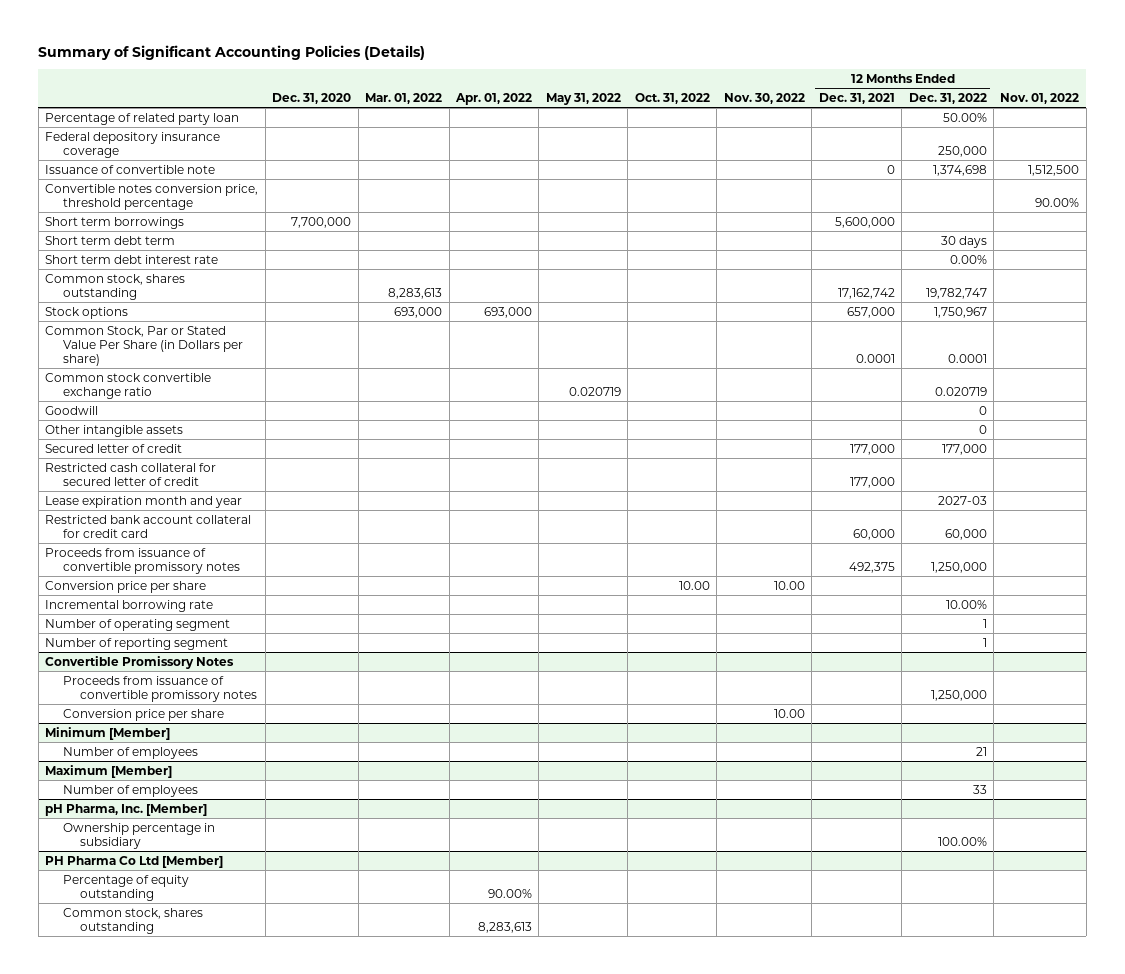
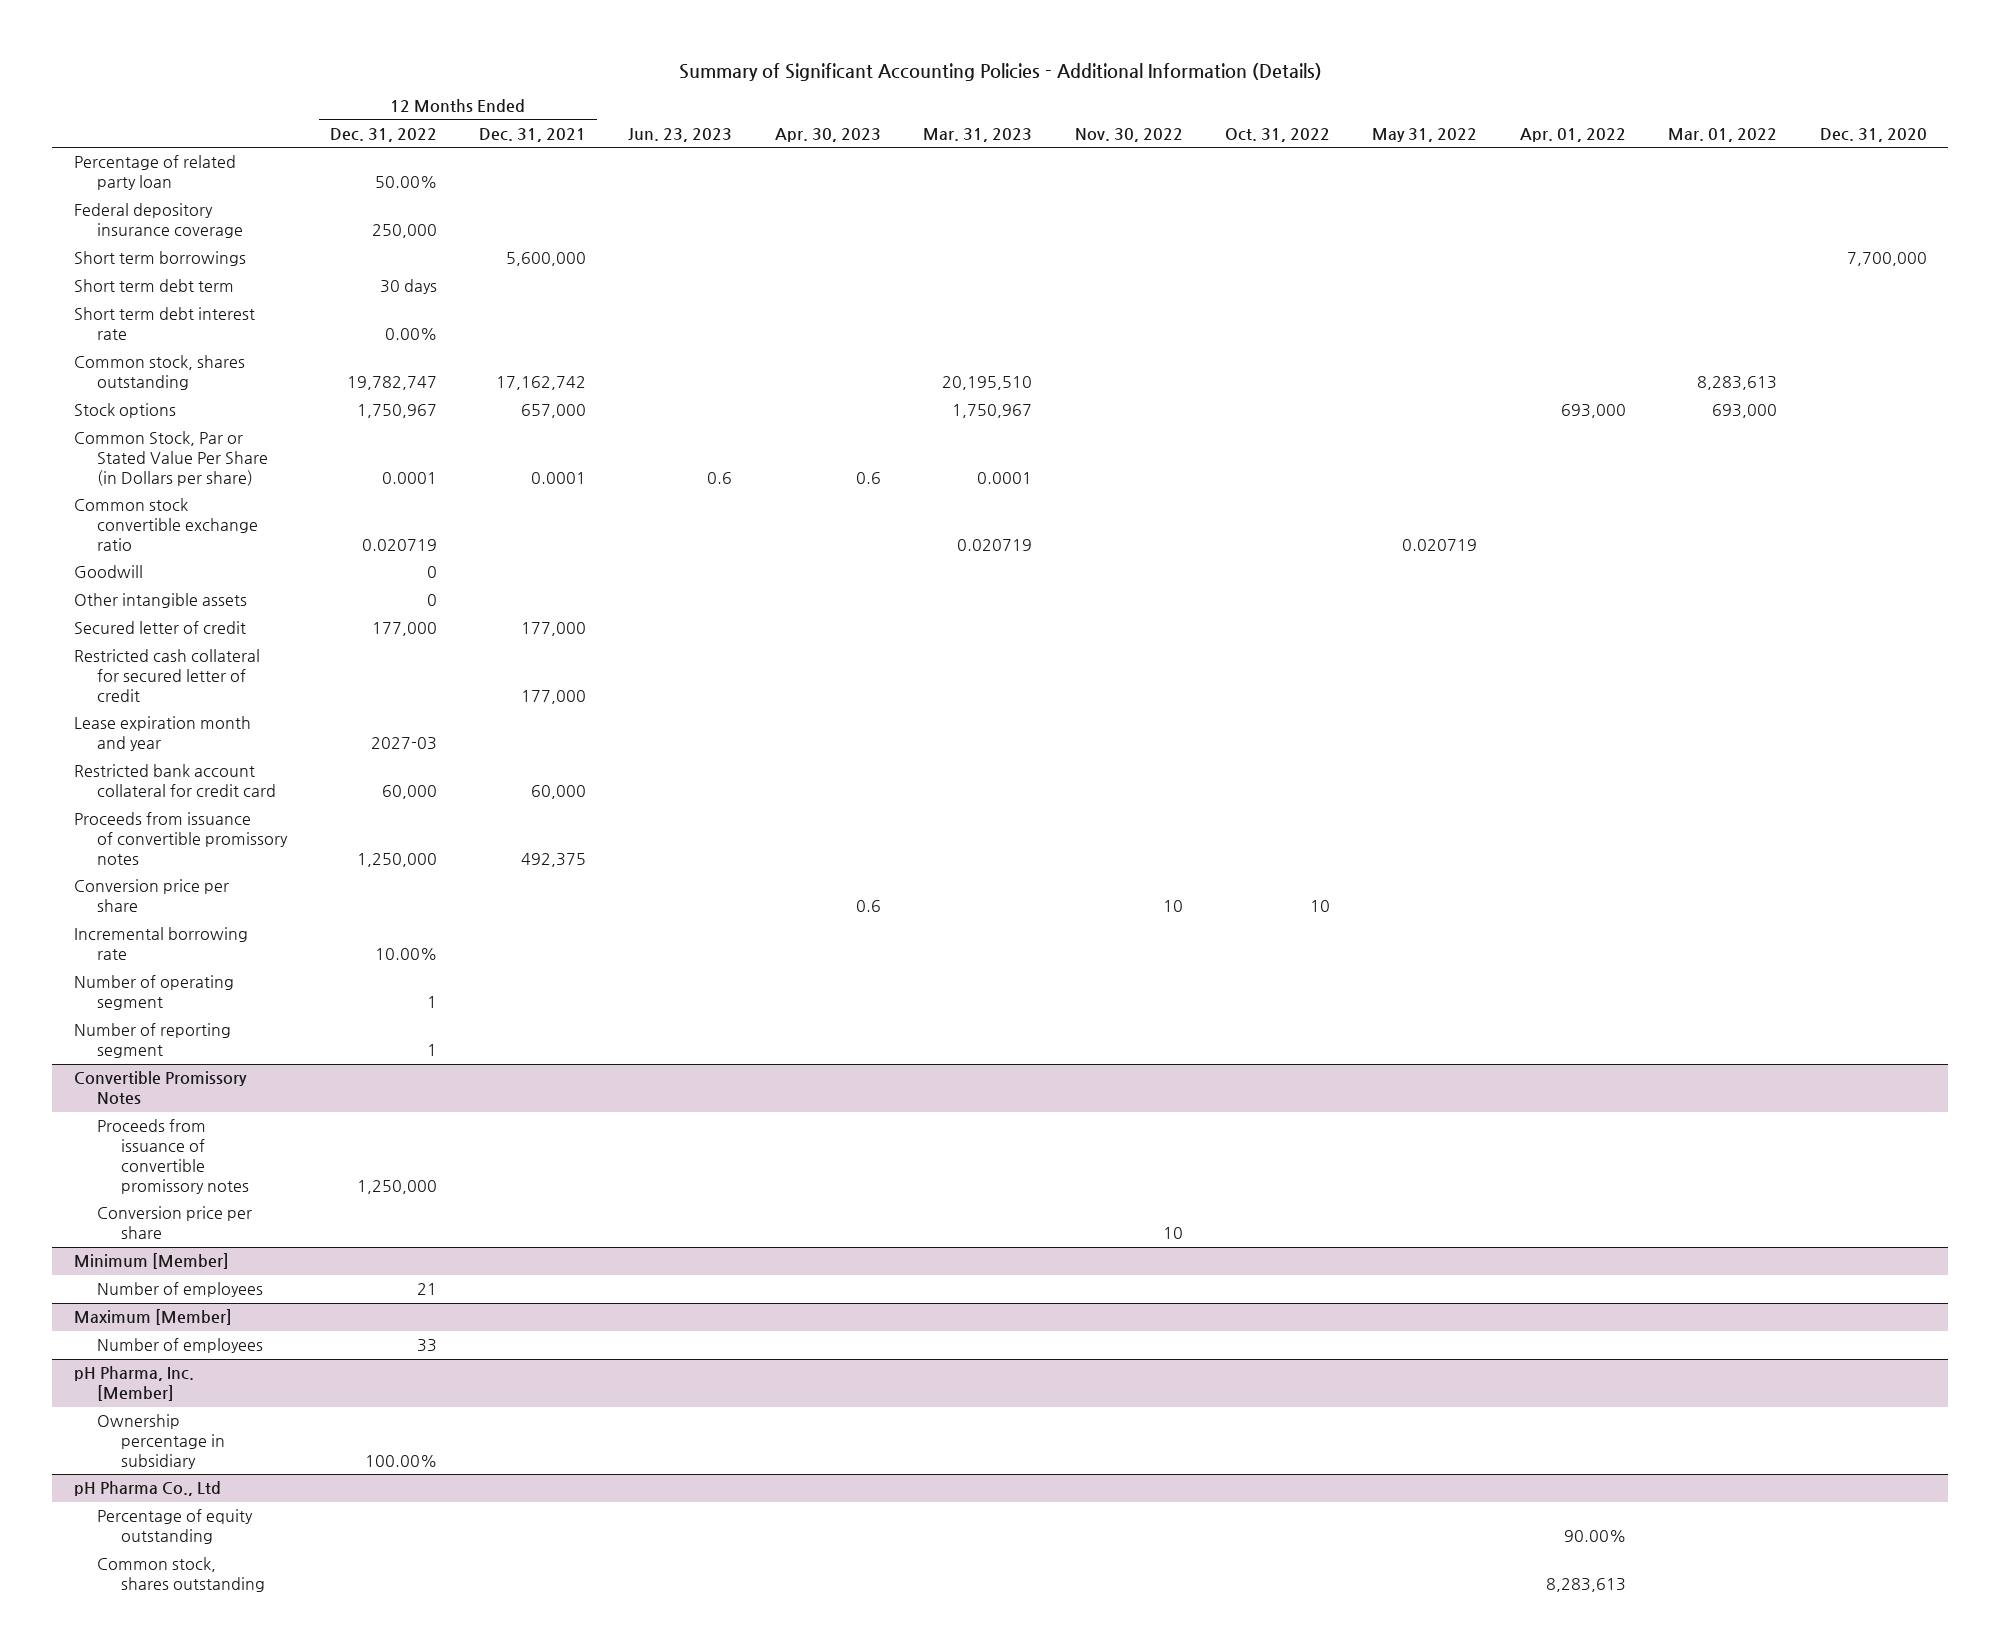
[38,44,426,60] Summary of Significant Accounting Policies (Details) -> [679,62,1323,81] Summary of Significant Accounting Policies - Additional Information (Details)
[1000,92,1080,104] Nov. 01, 2022 -> none
none -> [628,128,733,143] Jun. 23, 2023
none -> [774,128,881,143] Apr. 30, 2023
none -> [923,128,1033,143] Mar. 31, 2023
[45,164,216,174] Issuance of convertible note -> none
[45,183,259,210] Convertible notes conversion price, threshold percentage -> none
[678,580,710,590] 10.00 -> [1310,900,1331,913] 10
[773,580,805,590] 10.00 -> [1162,900,1183,913] 10
[773,708,805,718] 10.00 -> [1162,1227,1183,1240] 10
[45,855,224,868] PH Pharma Co Ltd [Member] -> [73,1481,221,1497] pH Pharma Co., Ltd

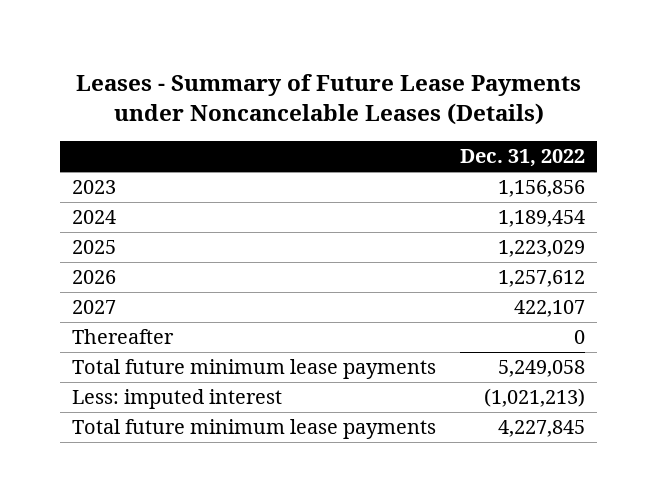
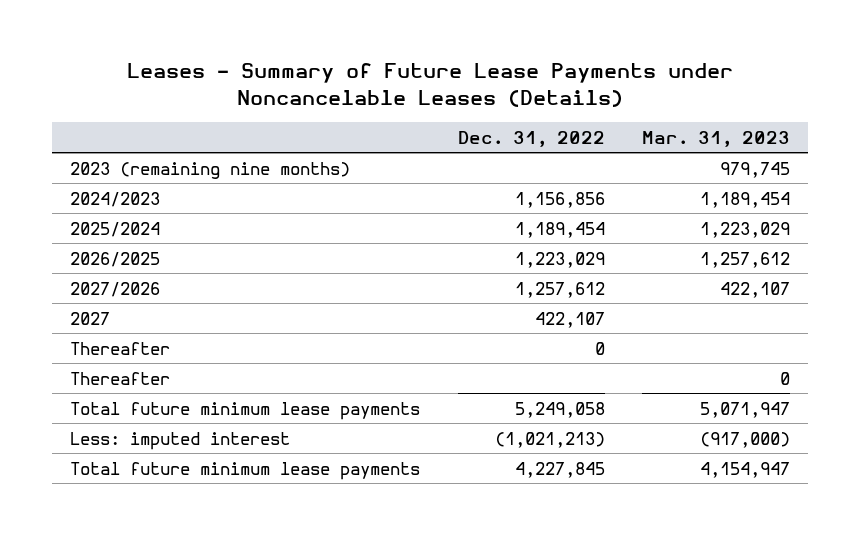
none -> [641,130,790,147] Mar. 31, 2023
none -> [70,161,351,179] 2023 (remaining nine months)
[72,180,117,195] 2023 -> [70,191,161,207] 2024/2023
[72,210,117,225] 2024 -> [70,221,161,237] 2025/2024
[72,240,117,255] 2025 -> [70,251,161,267] 2026/2025
[72,270,117,285] 2026 -> [70,281,161,297] 2027/2026
none -> [70,371,171,385] Thereafter

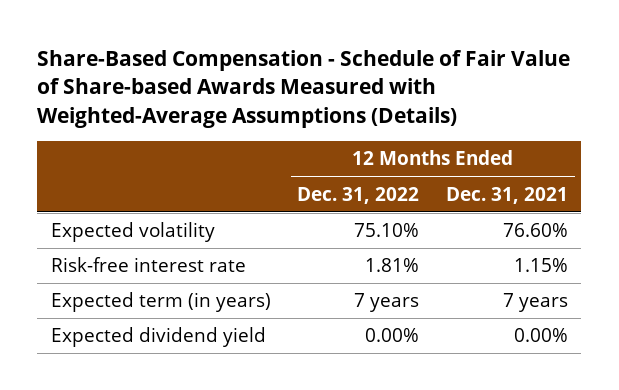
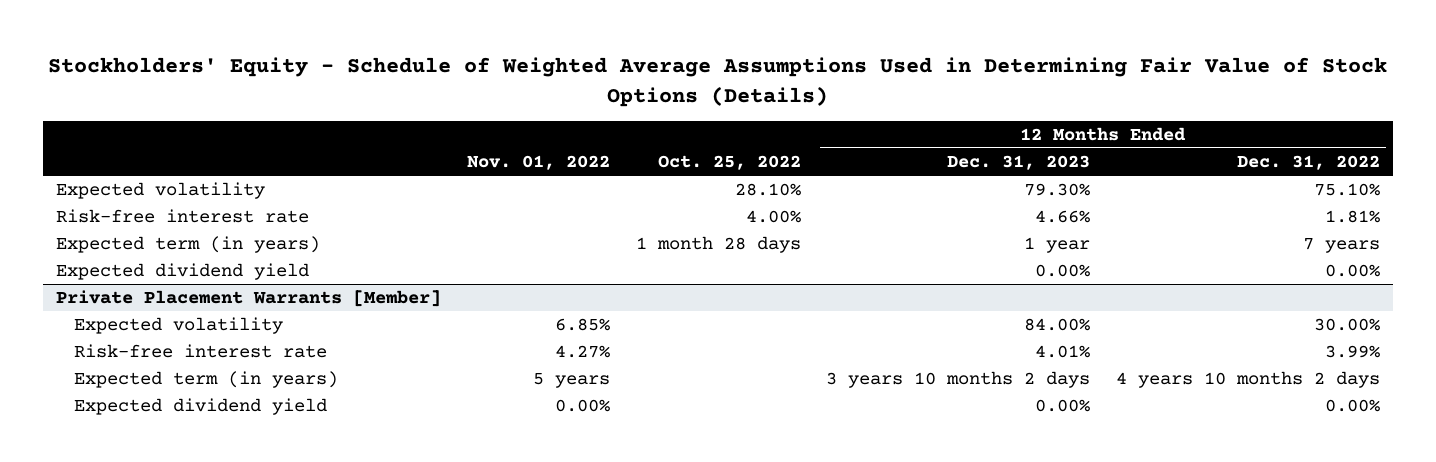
[37,49,571,128] Share-Based Compensation - Schedule of Fair Value of Share-based Awards Measured with Weighted-Average Assumptions (Details) -> [48,57,1388,107] Stockholders' Equity - Schedule of Weighted Average Assumptions Used in Determining Fair Value of Stock Options (Details)
[445,186,568,204] Dec. 31, 2021 -> none
none -> [466,154,610,170] Nov. 01, 2022
none -> [657,154,801,170] Oct. 25, 2022
none -> [947,154,1091,170] Dec. 31, 2023
none -> [56,290,442,308] Private Placement Warrants [Member]
none -> [73,317,283,335] Expected volatility
none -> [73,344,327,359] Risk-free interest rate
none -> [73,371,338,389] Expected term (in years)
none -> [73,398,327,416] Expected dividend yield

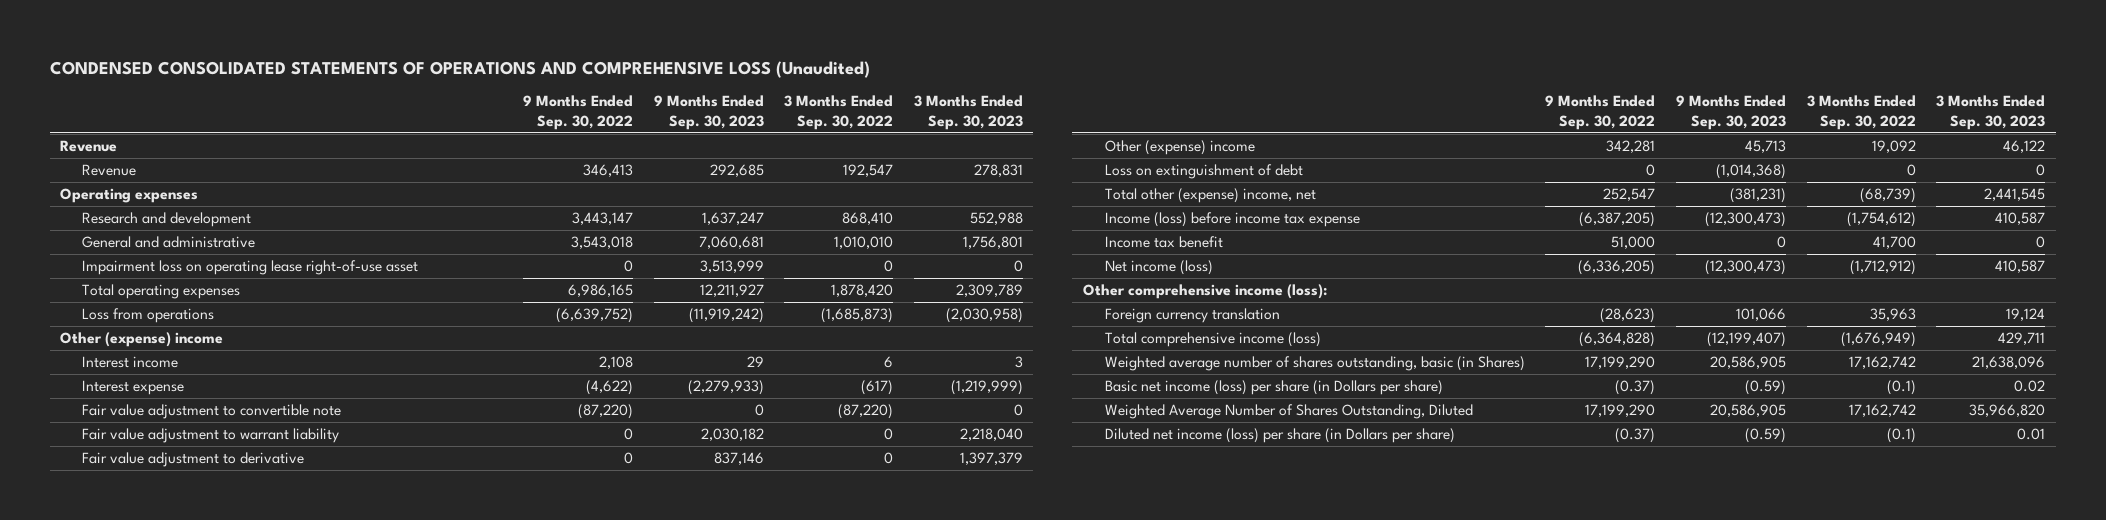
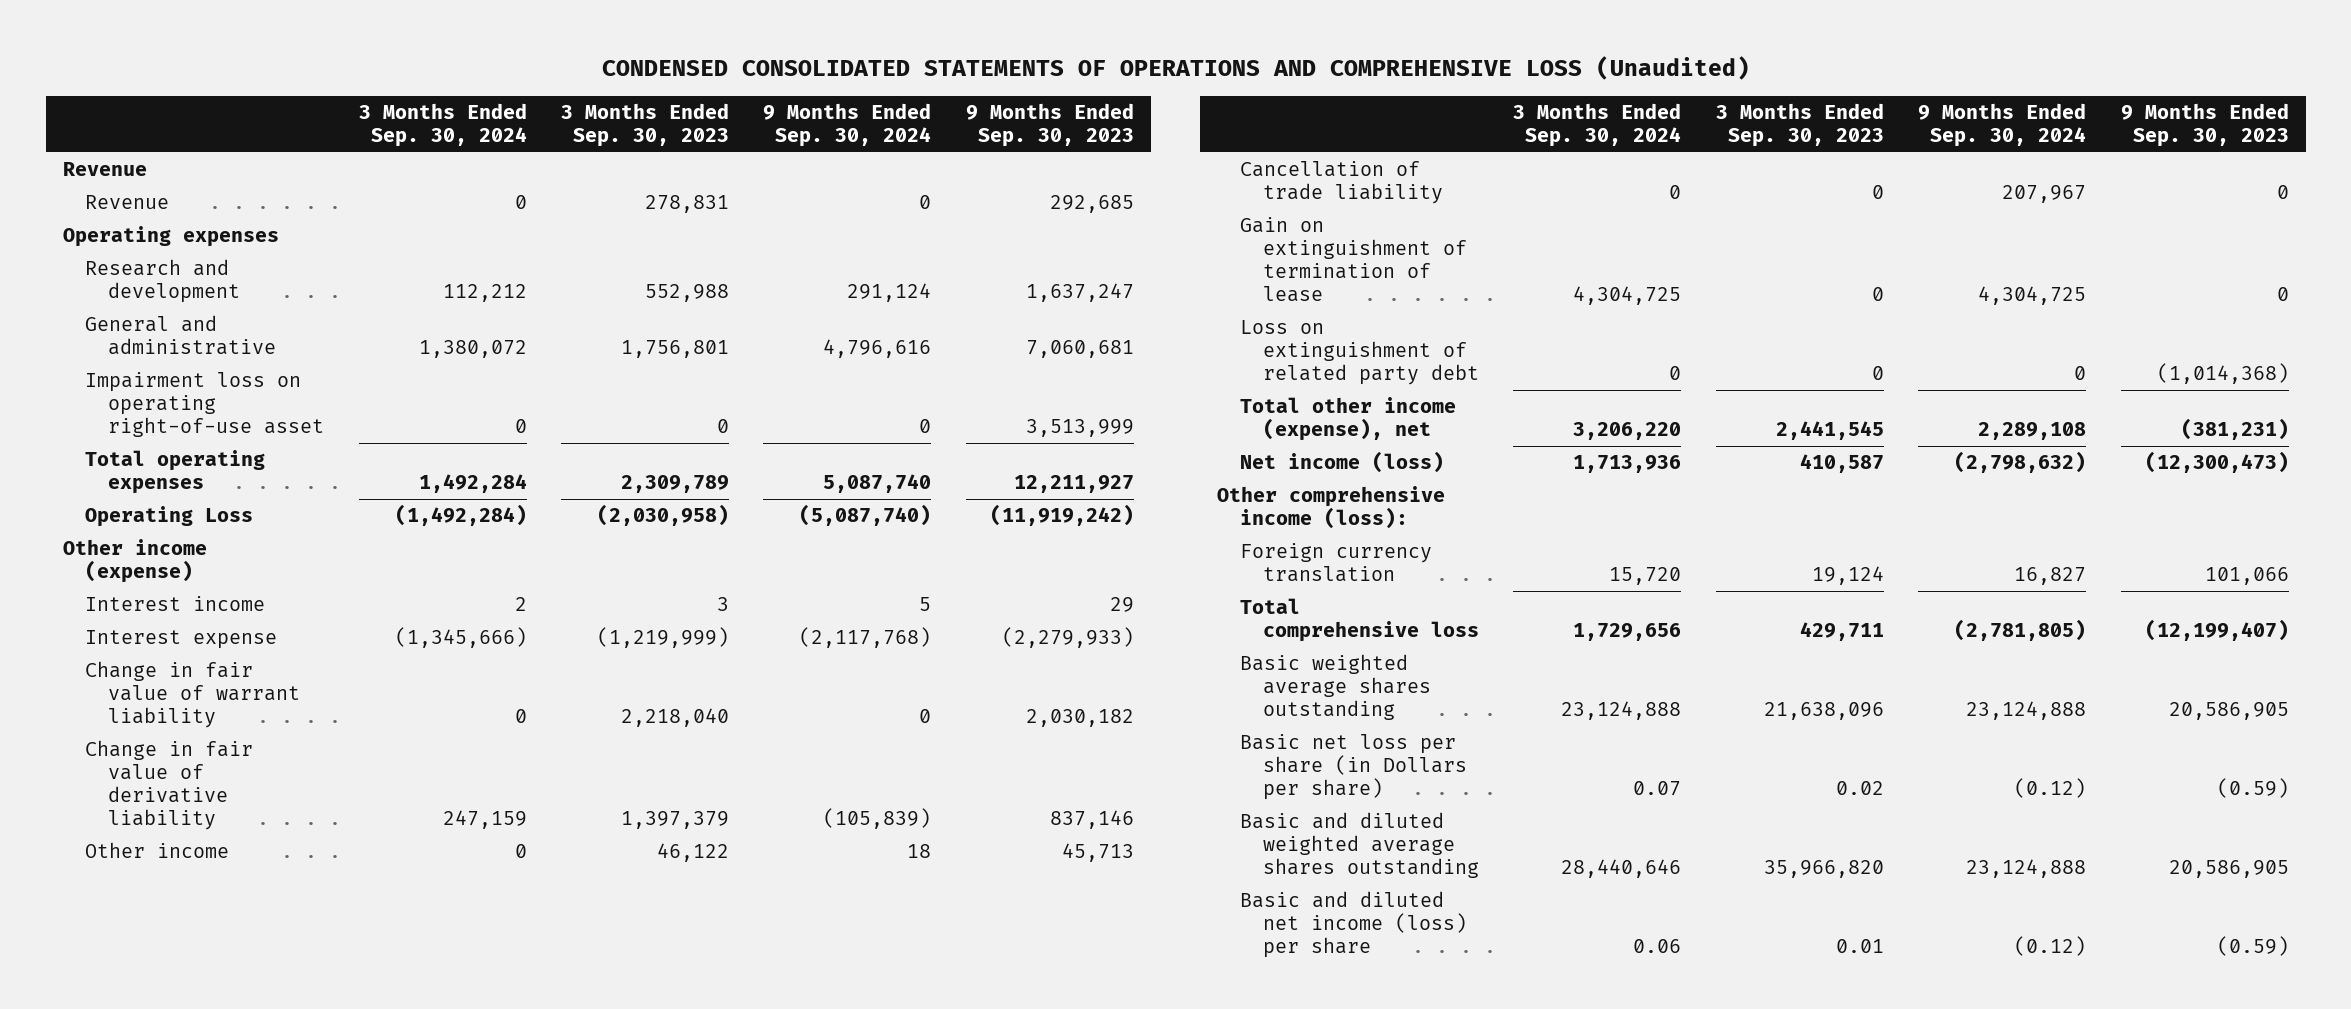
[522,95,633,131] 9 Months Ended Sep. 30, 2022 -> none
[784,95,894,131] 3 Months Ended Sep. 30, 2022 -> none
none -> [358,103,527,148] 3 Months Ended Sep. 30, 2024
none -> [763,103,932,148] 9 Months Ended Sep. 30, 2024
[82,259,419,275] Impairment loss on operating lease right-of-use asset -> [85,372,325,438] Impairment loss on operating right-of-use asset
[82,307,215,323] Loss from operations -> [85,506,254,528] Operating Loss
[60,331,224,347] Other (expense) income -> [62,539,207,584] Other income (expense)
[82,403,342,419] Fair value adjustment to convertible note -> none
[1104,211,1360,227] Income (loss) before income tax expense -> none
[1104,235,1223,248] Income tax benefit -> none
[82,427,340,443] Fair value adjustment to warrant liability -> [85,661,301,729] Change in fair value of warrant liability
[82,451,305,467] Fair value adjustment to derivative -> [85,740,254,831] Change in fair value of derivative liability
[1104,139,1255,155] Other (expense) income -> [85,842,230,859] Other income
none -> [1240,161,1443,205] Cancellation of trade liability
none -> [1240,217,1467,303] Gain on extinguishment of termination of lease
[1104,163,1303,179] Loss on extinguishment of debt -> [1240,320,1479,386] Loss on extinguishment of related party debt
[1104,187,1316,203] Total other (expense) income, net -> [1240,397,1457,442] Total other income (expense), net
[1104,331,1321,347] Total comprehensive income (loss) -> [1240,598,1479,643] Total comprehensive loss
[1104,355,1525,371] Weighted average number of shares outstanding, basic (in Shares) -> [1240,654,1431,721] Basic weighted average shares outstanding
[1104,379,1443,395] Basic net income (loss) per share (in Dollars per share) -> [1240,734,1467,801] Basic net loss per share (in Dollars per share)
[1104,403,1473,419] Weighted Average Number of Shares Outstanding, Diluted -> [1240,812,1479,879] Basic and diluted weighted average shares outstanding
[1104,427,1455,443] Diluted net income (loss) per share (in Dollars per share) -> [1240,891,1467,959] Basic and diluted net income (loss) per share

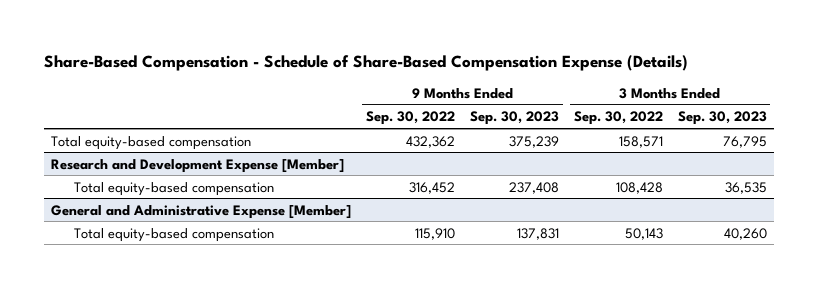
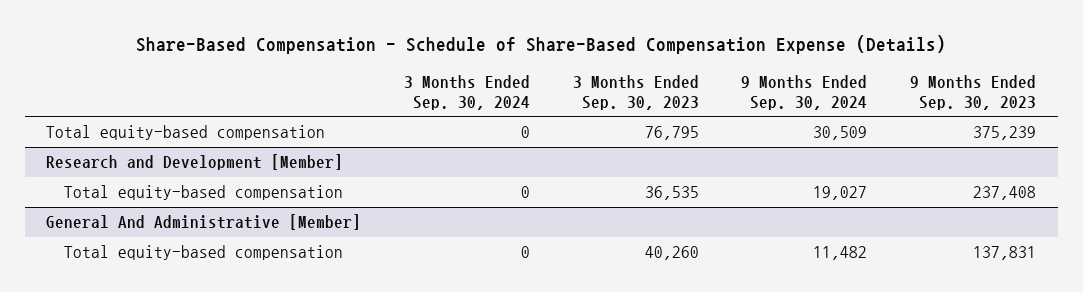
[366,111,456,126] Sep. 30, 2022 -> none
[573,111,663,126] Sep. 30, 2022 -> none
none -> [404,75,531,110] 3 Months Ended Sep. 30, 2024
none -> [741,75,868,110] 9 Months Ended Sep. 30, 2024
[51,158,345,173] Research and Development Expense [Member] -> [46,154,344,171] Research and Development [Member]
[51,204,352,219] General and Administrative Expense [Member] -> [46,214,362,231] General And Administrative [Member]

